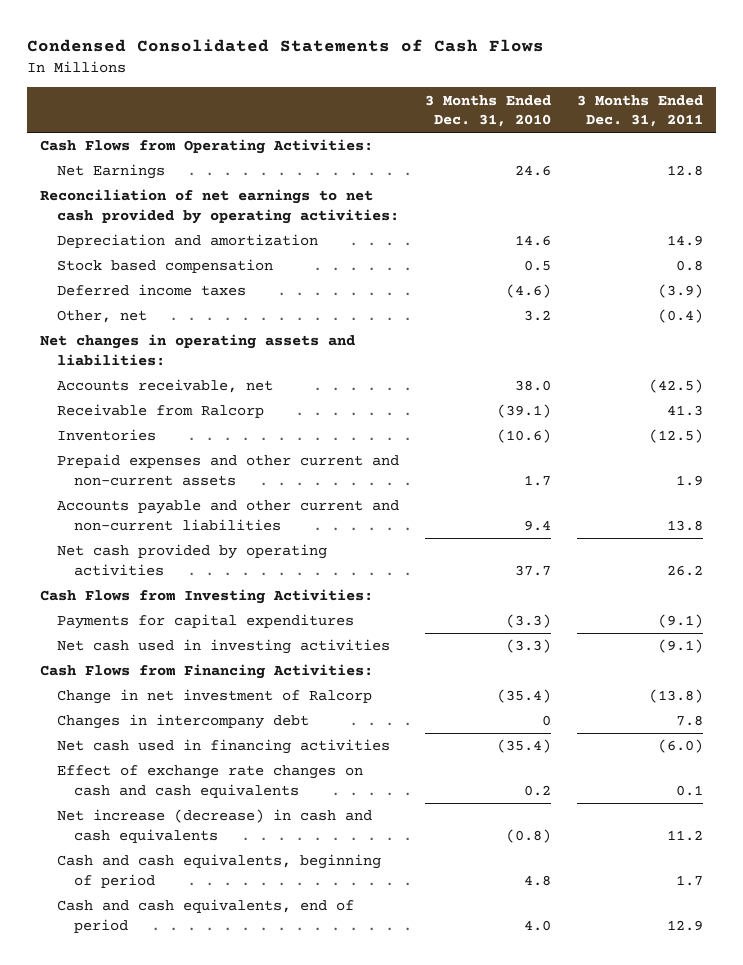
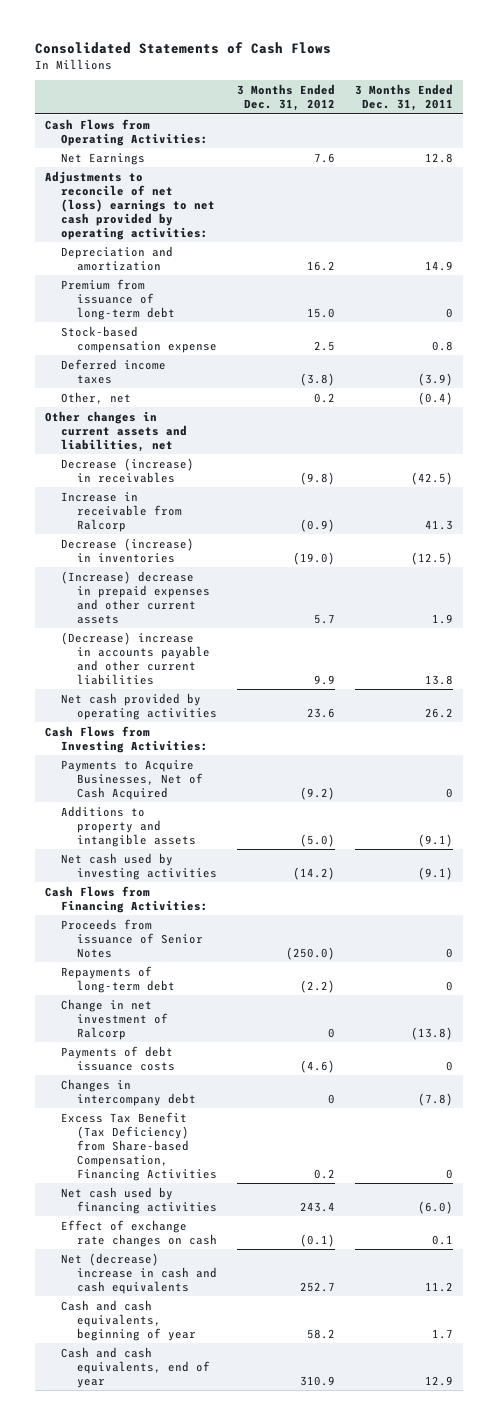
[27,39,545,53] Condensed Consolidated Statements of Cash Flows -> [35,42,332,55] Consolidated Statements of Cash Flows
[424,94,551,127] 3 Months Ended Dec. 31, 2010 -> none
none -> [236,84,335,112] 3 Months Ended Dec. 31, 2012
[40,189,399,224] Reconciliation of net earnings to net cash provided by operating activities: -> [44,170,215,240] Adjustments to reconcile of net (loss) earnings to net cash provided by operating activities:
none -> [60,278,176,320] Premium from issuance of long-term debt
[56,259,273,274] Stock based compensation -> [60,325,218,353] Stock-based compensation expense
[40,334,356,366] Net changes in operating assets and liabilities: -> [44,410,187,452] Other changes in current assets and liabilities, net
[56,379,273,394] Accounts receivable, net -> [60,457,194,483] Decrease (increase) in receivables
[56,404,264,419] Receivable from Ralcorp -> [60,491,183,532] Increase in receivable from Ralcorp
[56,429,156,442] Inventories -> [60,537,194,563] Decrease (increase) in inventories
[56,454,399,486] Prepaid expenses and other current and non-current assets -> [60,570,211,624] (Increase) decrease in prepaid expenses and other current assets
[56,500,399,531] Accounts payable and other current and non-current liabilities -> [60,631,211,685] (Decrease) increase in accounts payable and other current liabilities
none -> [60,759,204,800] Payments to Acquire Businesses, Net of Cash Acquired
[56,614,354,630] Payments for capital expenditures -> [60,805,197,847] Additions to property and intangible assets
[56,639,390,655] Net cash used in investing activities -> [60,852,218,880] Net cash used by investing activities
none -> [60,918,204,958] Proceeds from issuance of Senior Notes
none -> [60,965,176,993] Repayments of long-term debt
none -> [60,1045,176,1071] Payments of debt issuance costs
[675,715,703,727] 7.8 -> [417,1092,453,1106] (7.8)
none -> [60,1111,218,1181] Excess Tax Benefit (Tax Deficiency) from Share-based Compensation, Financing Activities
[56,739,390,755] Net cash used in financing activities -> [60,1186,218,1214] Net cash used by financing activities
[56,765,363,798] Effect of exchange rate changes on cash and cash equivalents -> [60,1219,218,1247] Effect of exchange rate changes on cash
[56,809,372,843] Net increase (decrease) in cash and cash equivalents -> [60,1252,218,1294] Net (decrease) increase in cash and cash equivalents
[56,854,381,888] Cash and cash equivalents, beginning of period -> [60,1299,197,1341] Cash and cash equivalents, beginning of year
[56,899,354,933] Cash and cash equivalents, end of period -> [60,1346,211,1388] Cash and cash equivalents, end of year

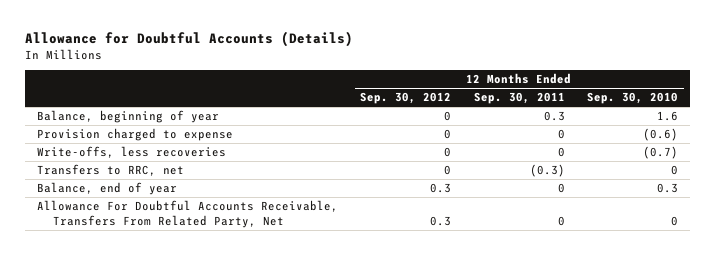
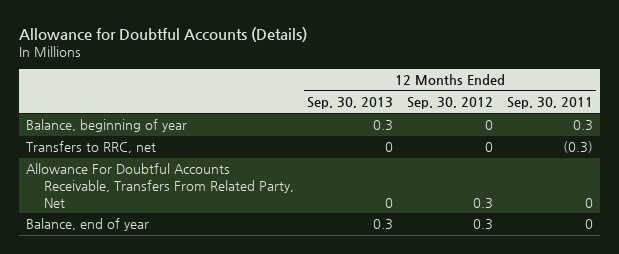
[587,92,679,105] Sep. 30, 2010 -> none
none -> [307,97,394,110] Sep. 30, 2013
[36,128,233,142] Provision charged to expense -> none
[36,146,226,159] Write-offs, less recoveries -> none
[36,182,177,196] Balance, end of year -> [25,218,149,232] Balance, end of year

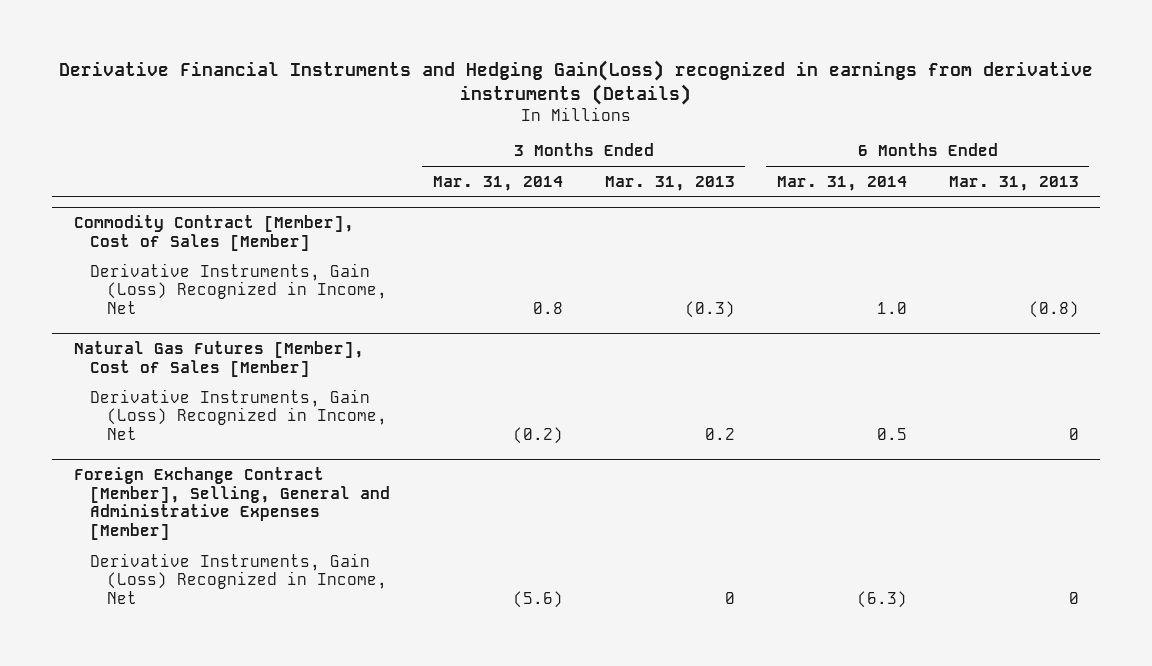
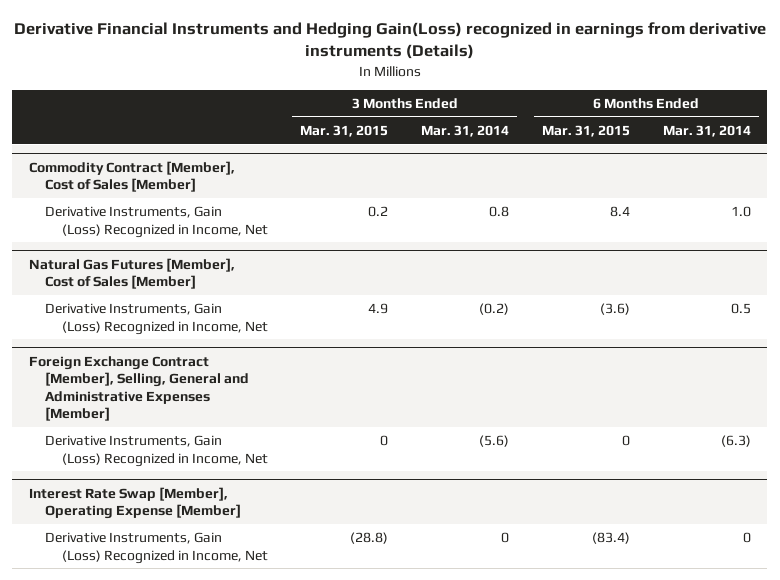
[604,175,735,191] Mar. 31, 2013 -> none
[948,175,1079,191] Mar. 31, 2013 -> none
none -> [300,124,389,137] Mar. 31, 2015
none -> [541,124,630,137] Mar. 31, 2015
none -> [28,486,242,520] Interest Rate Swap [Member], Operating Expense [Member]
none -> [45,532,268,564] Derivative Instruments, Gain (Loss) Recognized in Income, Net

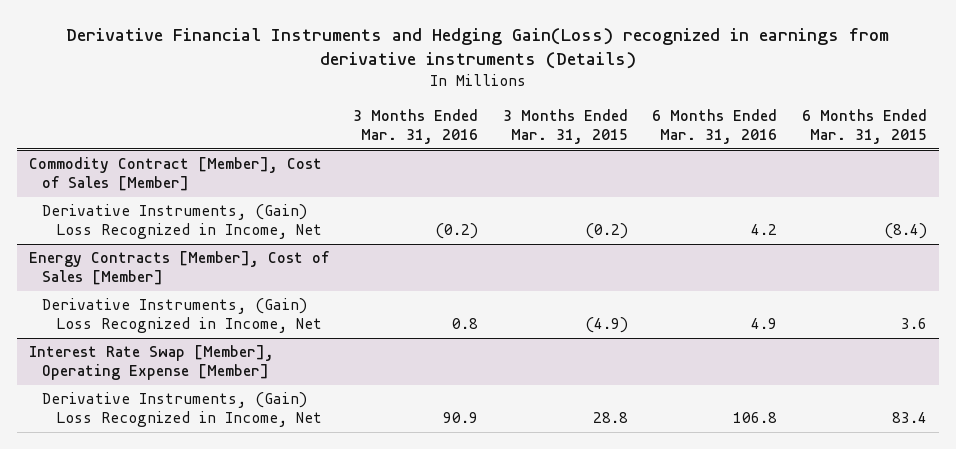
[421,124,510,137] Mar. 31, 2014 -> none
[662,124,751,137] Mar. 31, 2014 -> none
none -> [353,108,479,145] 3 Months Ended Mar. 31, 2016
none -> [652,108,778,145] 6 Months Ended Mar. 31, 2016
[28,257,235,290] Natural Gas Futures [Member], Cost of Sales [Member] -> none
[28,355,250,422] Foreign Exchange Contract [Member], Selling, General and Administrative Expenses [Member] -> none
[45,435,268,467] Derivative Instruments, Gain (Loss) Recognized in Income, Net -> none
[45,206,268,238] Derivative Instruments, Gain (Loss) Recognized in Income, Net -> [42,204,322,240] Derivative Instruments, (Gain) Loss Recognized in Income, Net
[368,206,389,218] 0.2 -> [584,223,628,240] (0.2)
[609,206,630,218] 8.4 -> [883,223,927,240] (8.4)
none -> [28,251,329,286] Energy Contracts [Member], Cost of Sales [Member]
[45,303,268,335] Derivative Instruments, Gain (Loss) Recognized in Income, Net -> [42,298,322,334] Derivative Instruments, (Gain) Loss Recognized in Income, Net
[368,303,389,315] 4.9 -> [584,317,628,334] (4.9)
[599,303,630,316] (3.6) -> [900,318,927,330] 3.6
[45,532,268,564] Derivative Instruments, Gain (Loss) Recognized in Income, Net -> [42,392,322,428] Derivative Instruments, (Gain) Loss Recognized in Income, Net
[350,532,389,545] (28.8) -> [592,412,628,424] 28.8
[591,532,630,545] (83.4) -> [891,412,927,424] 83.4

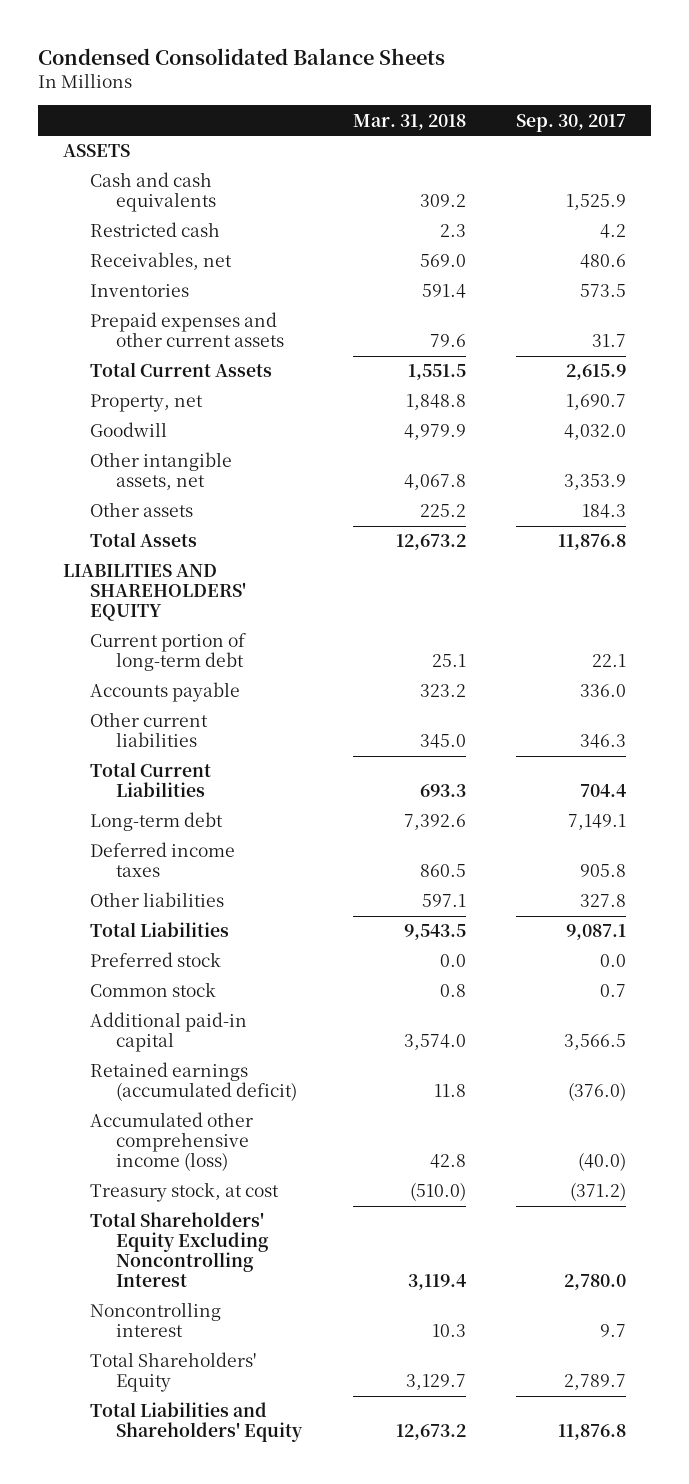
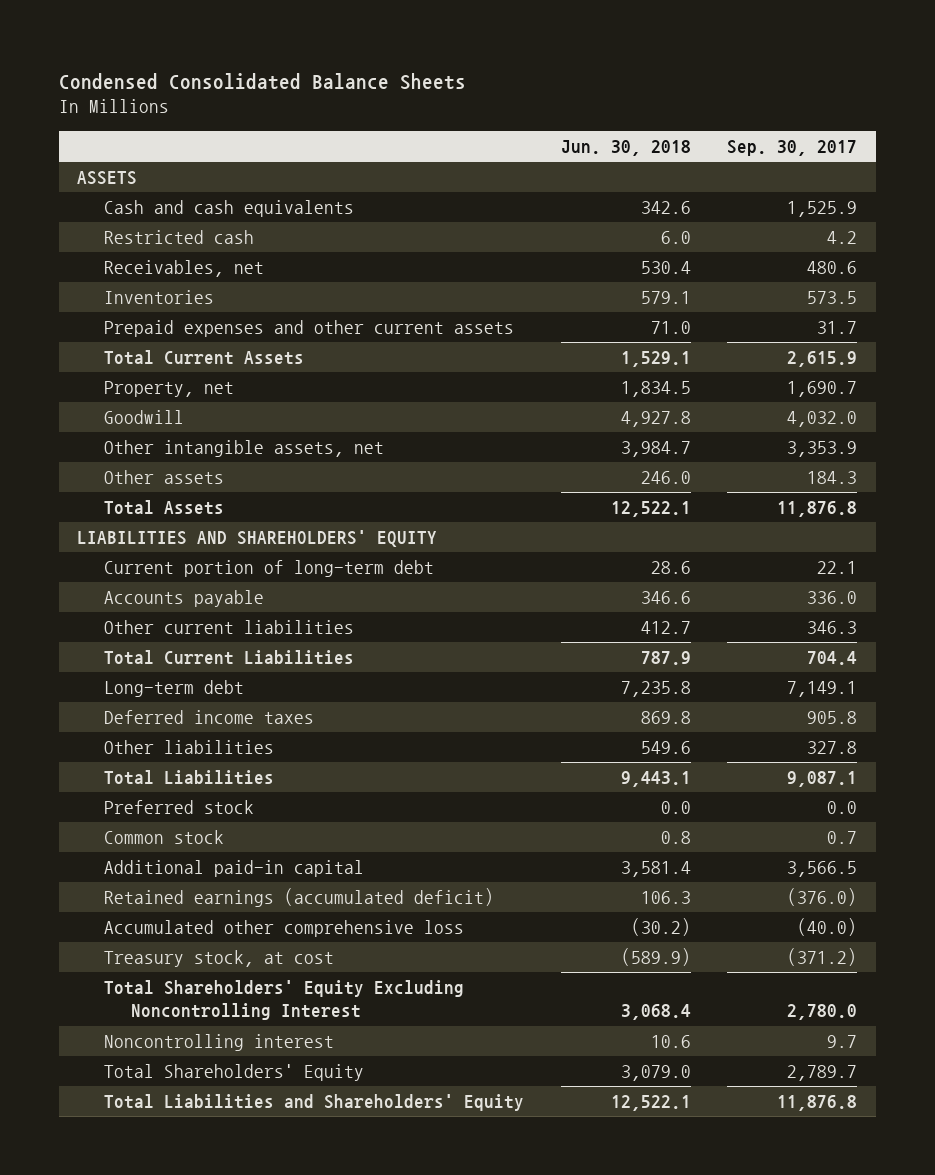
[352,113,466,130] Mar. 31, 2018 -> none
none -> [560,139,691,156] Jun. 30, 2018
[89,1112,253,1172] Accumulated other comprehensive income (loss) -> [104,920,465,938] Accumulated other comprehensive loss

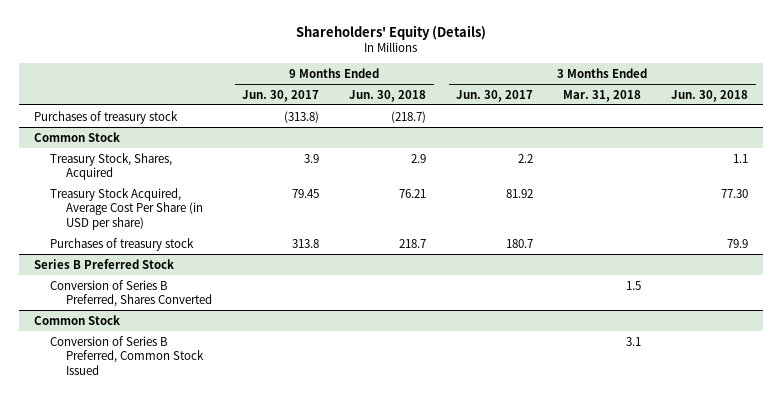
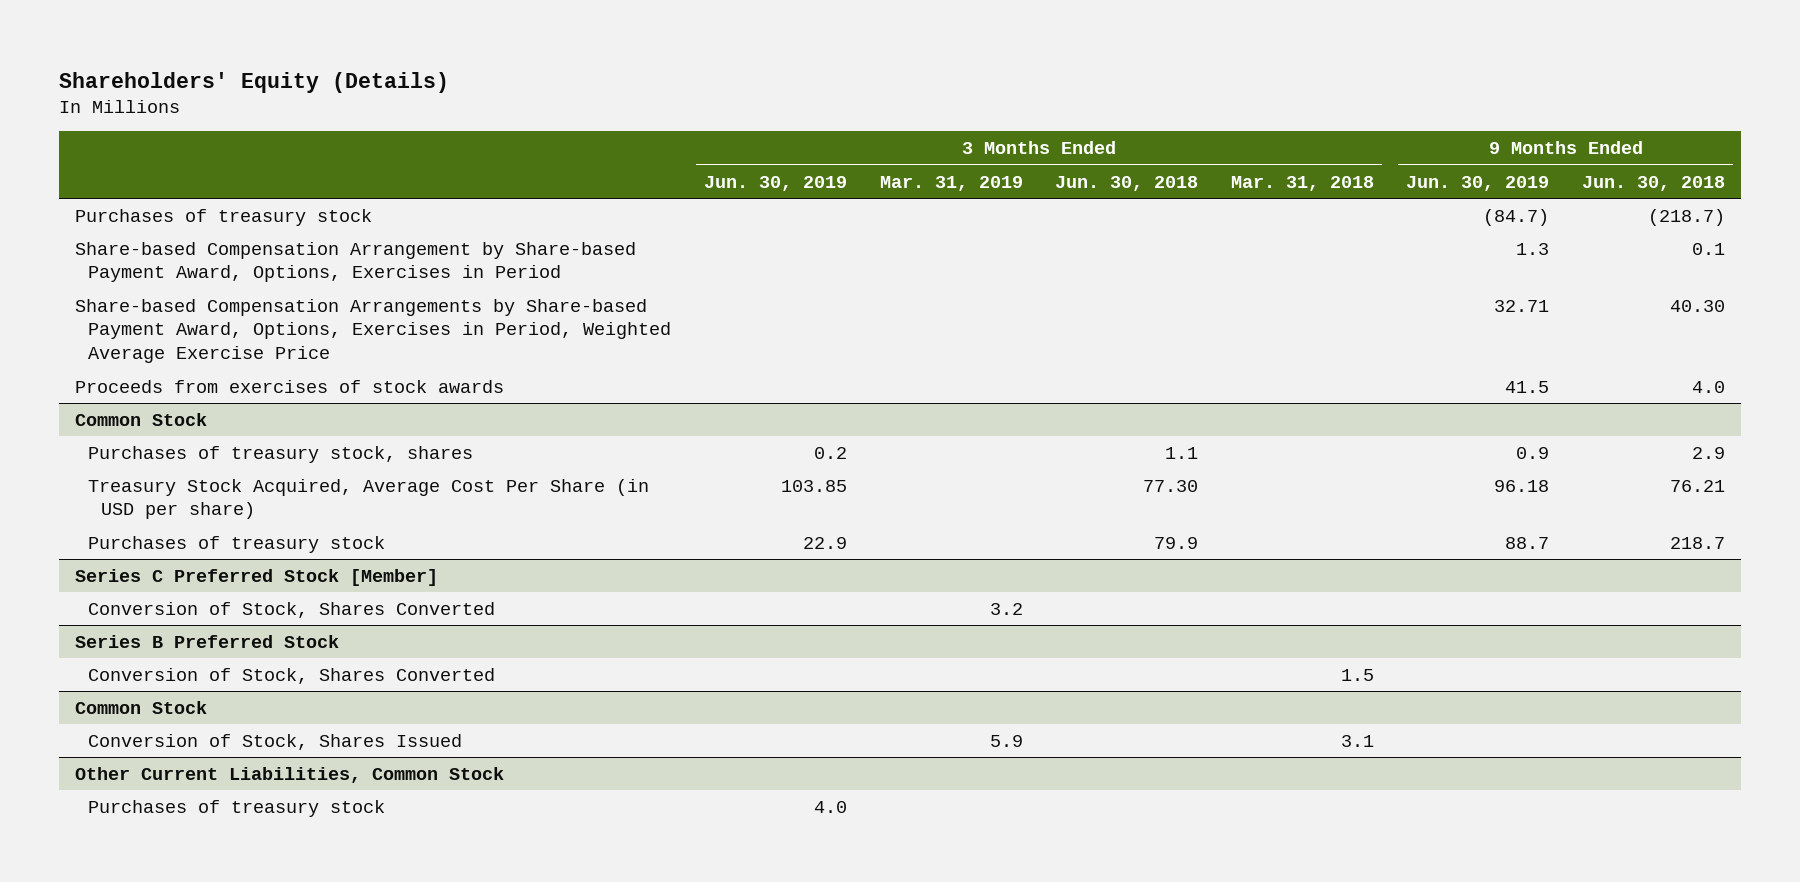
[242,89,320,102] Jun. 30, 2017 -> none
[456,89,534,102] Jun. 30, 2017 -> none
none -> [703,175,847,191] Jun. 30, 2019
none -> [879,175,1023,191] Mar. 31, 2019
none -> [1406,175,1550,191] Jun. 30, 2019
none -> [75,241,637,283] Share-based Compensation Arrangement by Share-based Payment Award, Options, Exercises in Period
none -> [75,298,672,363] Share-based Compensation Arrangements by Share-based Payment Award, Options, Exercises in Period, Weighted Average Exercise Price
none -> [75,379,505,393] Proceeds from exercises of stock awards
[50,152,173,181] Treasury Stock, Shares, Acquired -> [88,445,474,463] Purchases of treasury stock, shares
none -> [75,568,439,586] Series C Preferred Stock [Member]
none -> [88,601,496,618] Conversion of Stock, Shares Converted
[50,279,213,308] Conversion of Series B Preferred, Shares Converted -> [88,667,496,684] Conversion of Stock, Shares Converted
[50,335,205,375] Conversion of Series B Preferred, Common Stock Issued -> [88,733,463,750] Conversion of Stock, Shares Issued
none -> [75,766,505,783] Other Current Liabilities, Common Stock
none -> [88,799,386,817] Purchases of treasury stock

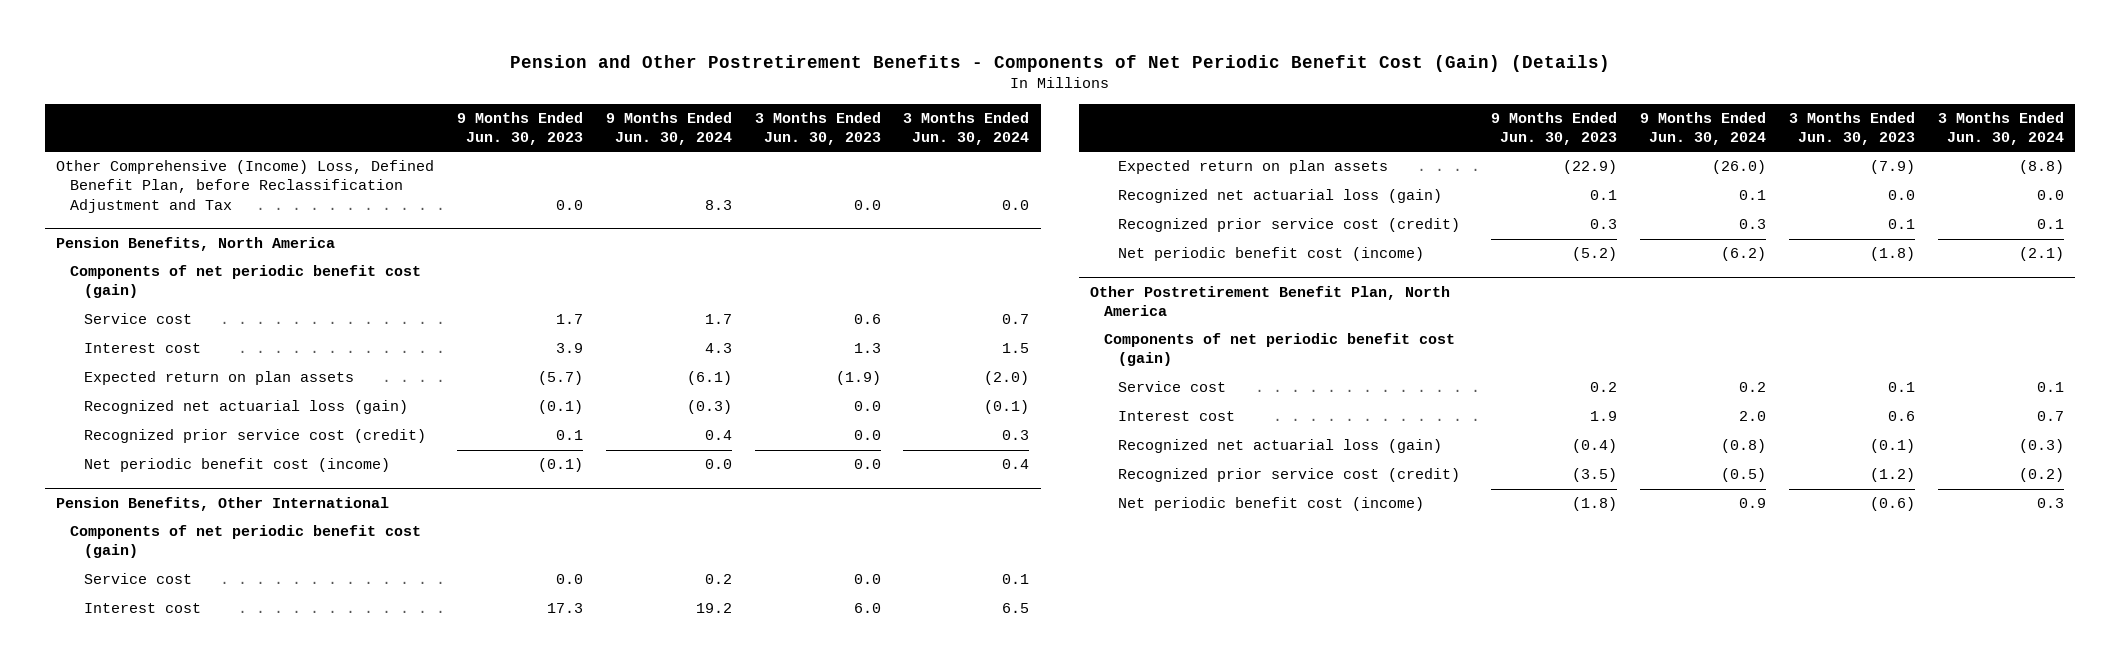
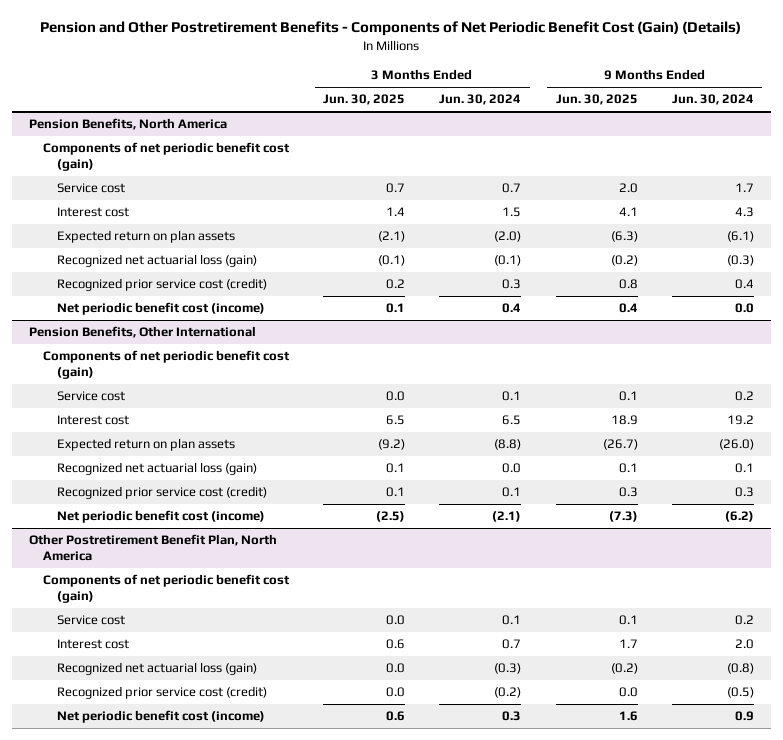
[456,111,583,146] 9 Months Ended Jun. 30, 2023 -> none
[754,111,881,146] 3 Months Ended Jun. 30, 2023 -> none
none -> [323,94,406,106] Jun. 30, 2025
none -> [555,94,638,106] Jun. 30, 2025
[55,160,434,213] Other Comprehensive (Income) Loss, Defined Benefit Plan, before Reclassification Adjustment and Tax -> none

